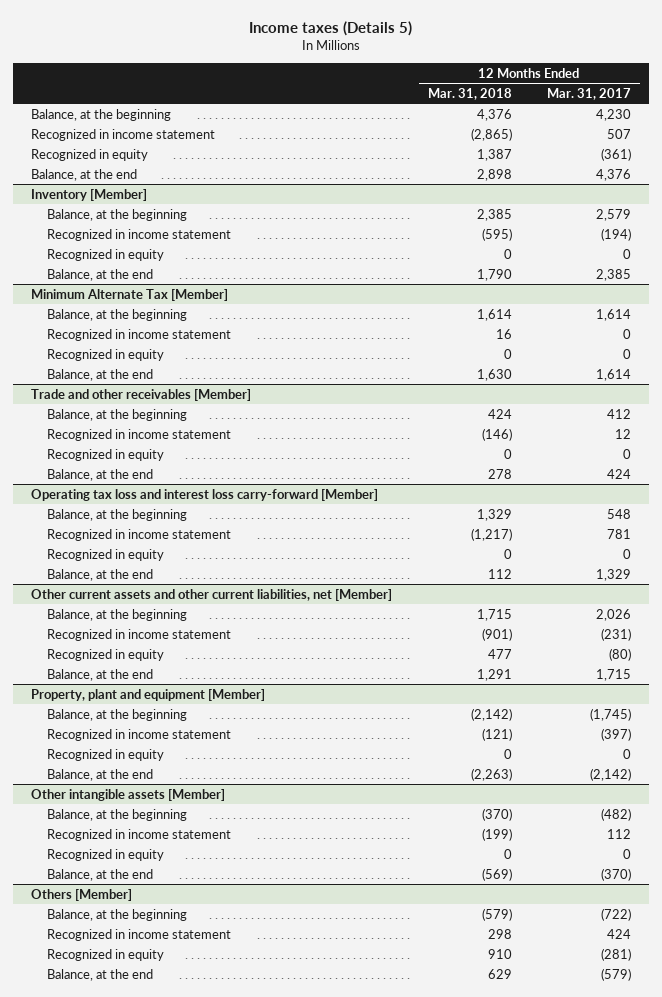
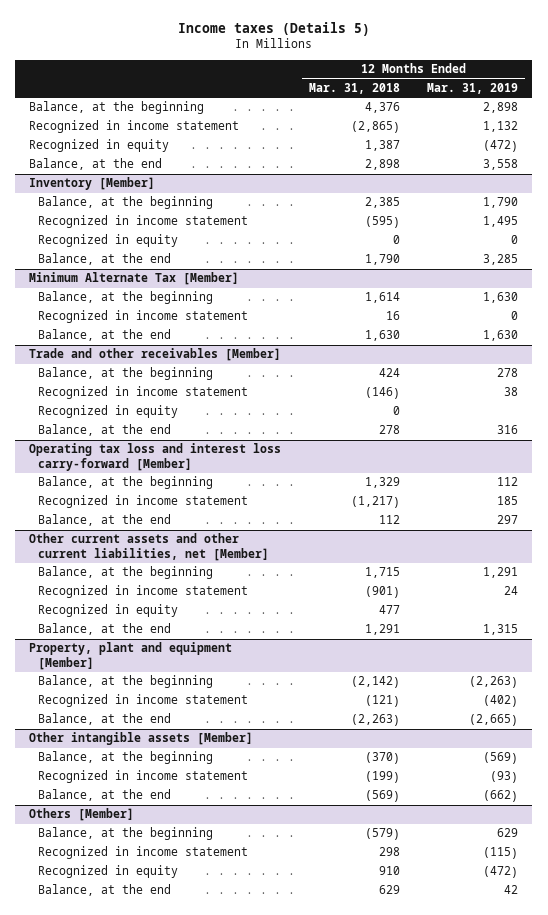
[547,87,632,100] Mar. 31, 2017 -> none
none -> [427,82,519,94] Mar. 31, 2019
[46,348,164,361] Recognized in equity -> none
[46,548,164,561] Recognized in equity -> none
[46,748,164,761] Recognized in equity -> none
[46,848,164,861] Recognized in equity -> none

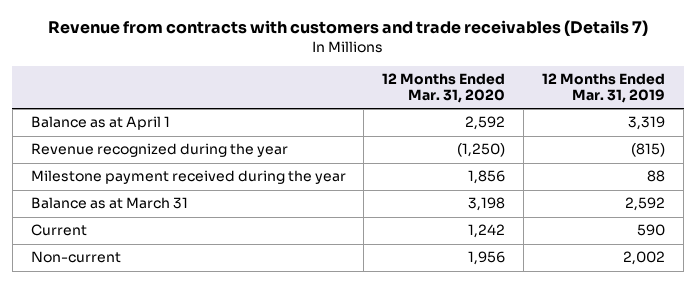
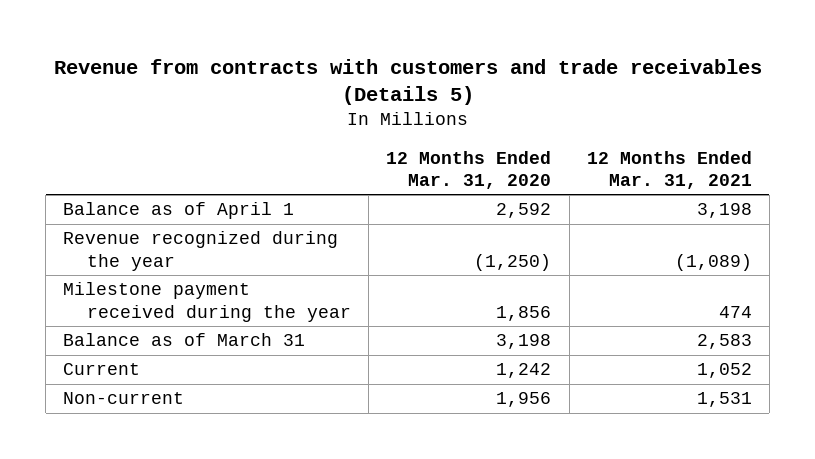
[47,20,648,37] Revenue from contracts with customers and trade receivables (Details 7) -> [53,58,762,106] Revenue from contracts with customers and trade receivables (Details 5)
[542,73,666,104] 12 Months Ended Mar. 31, 2019 -> none
none -> [586,150,752,189] 12 Months Ended Mar. 31, 2021
[30,116,170,131] Balance as at April 1 -> [63,202,295,220] Balance as of April 1
[30,197,188,210] Balance as at March 31 -> [63,333,306,347] Balance as of March 31

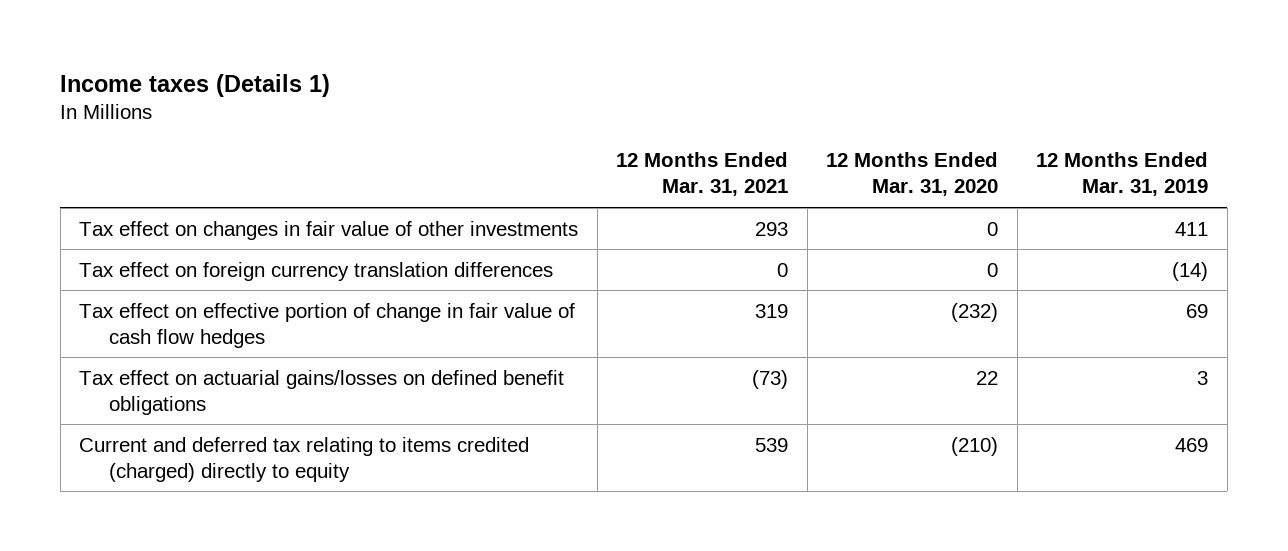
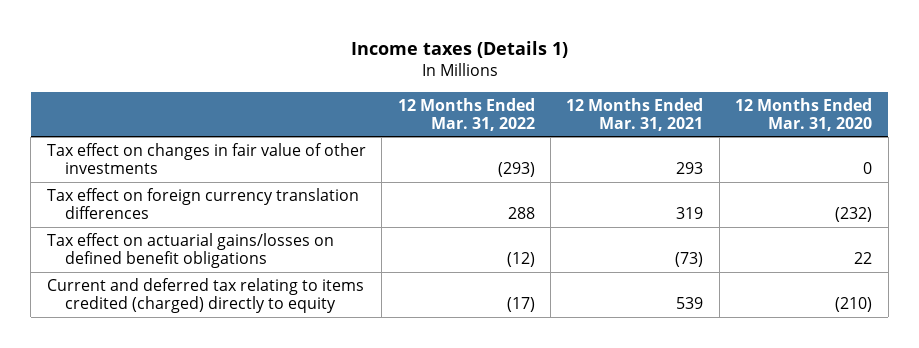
[1036,152,1209,197] 12 Months Ended Mar. 31, 2019 -> none
none -> [397,97,535,131] 12 Months Ended Mar. 31, 2022
[79,302,576,348] Tax effect on effective portion of change in fair value of cash flow hedges -> none
[777,262,789,277] 0 -> [676,206,704,219] 319
[987,262,999,277] 0 -> [835,206,873,222] (232)

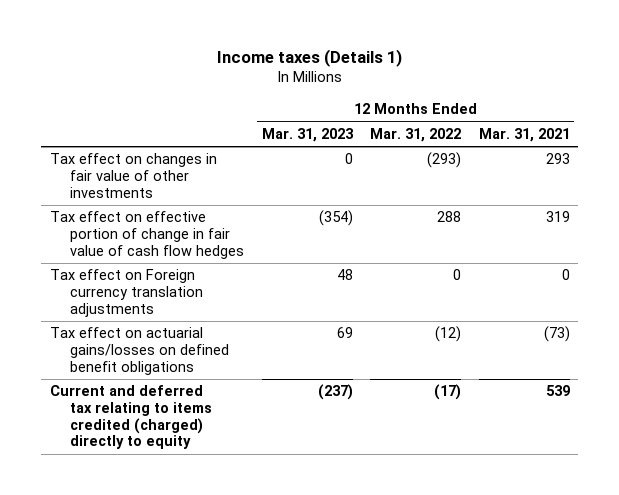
[735,97,873,131] 12 Months Ended Mar. 31, 2020 -> none
none -> [261,127,354,142] Mar. 31, 2023
none -> [49,211,245,259] Tax effect on effective portion of change in fair value of cash flow hedges
[46,187,359,219] Tax effect on foreign currency translation differences -> [49,269,204,317] Tax effect on Foreign currency translation adjustments
[507,206,535,219] 288 -> [453,269,462,281] 0
[676,206,704,219] 319 -> [561,269,570,281] 0

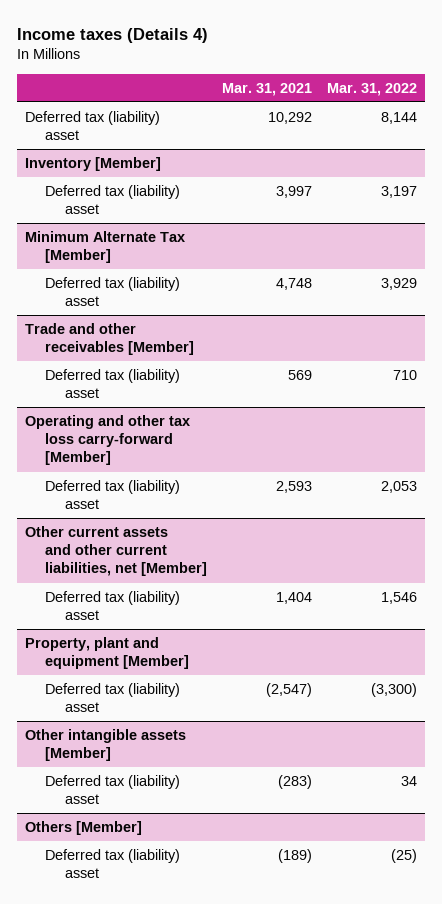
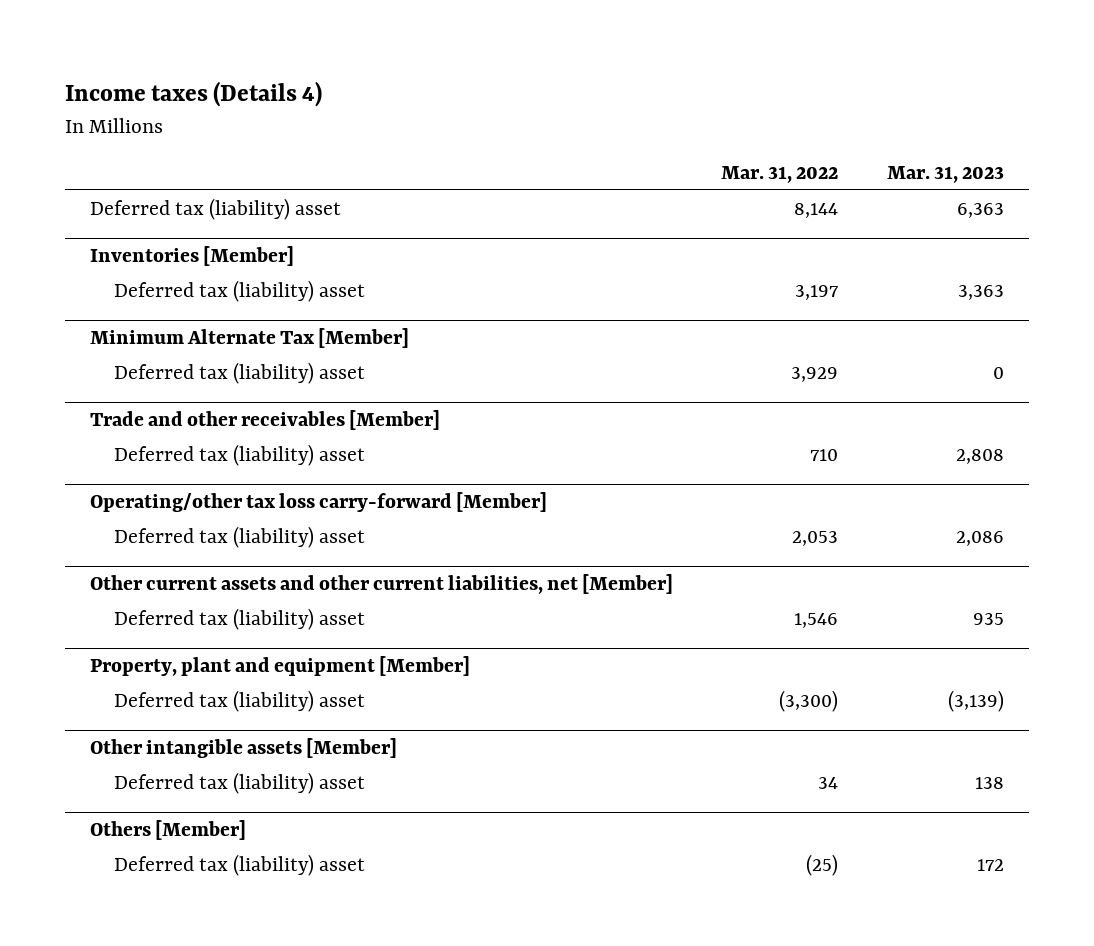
[222,82,313,96] Mar. 31, 2021 -> none
none -> [887,166,1005,184] Mar. 31, 2023
[24,157,161,172] Inventory [Member] -> [89,246,294,267] Inventories [Member]
[24,415,190,466] Operating and other tax loss carry-forward [Member] -> [89,492,547,513] Operating/other tax loss carry-forward [Member]

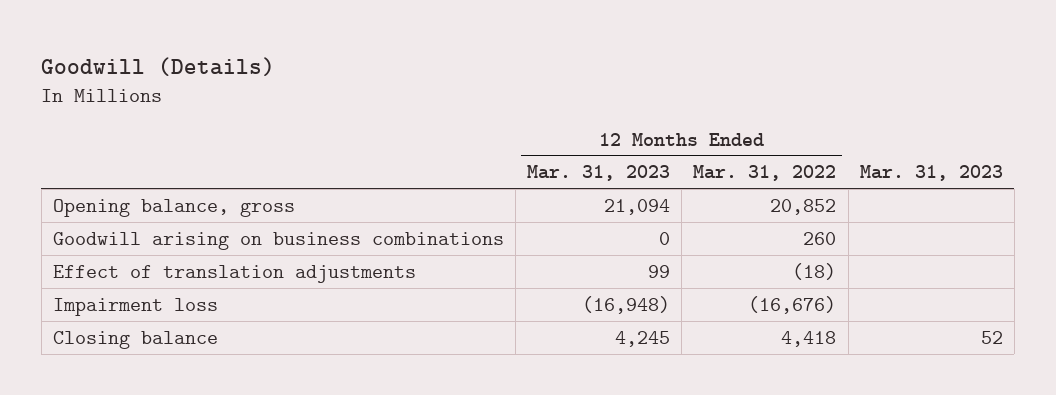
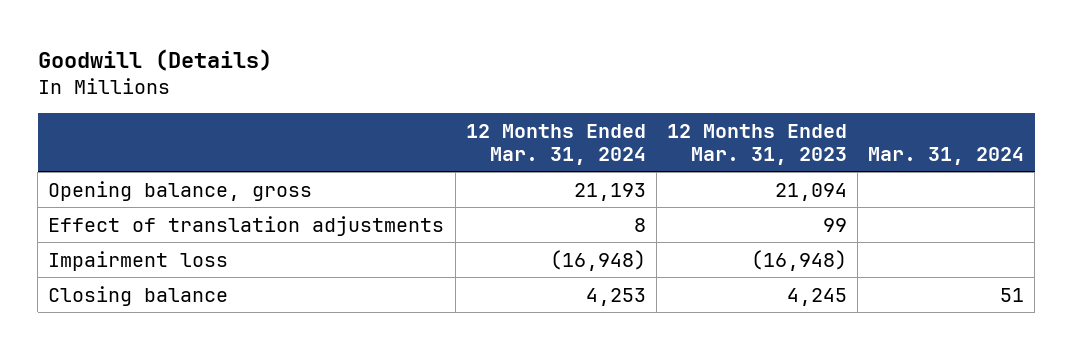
[693,165,837,182] Mar. 31, 2022 -> none
[859,165,1003,182] Mar. 31, 2023 -> none
none -> [465,124,646,165] 12 Months Ended Mar. 31, 2024
none -> [868,146,1025,165] Mar. 31, 2024
[53,231,505,250] Goodwill arising on business combinations -> none

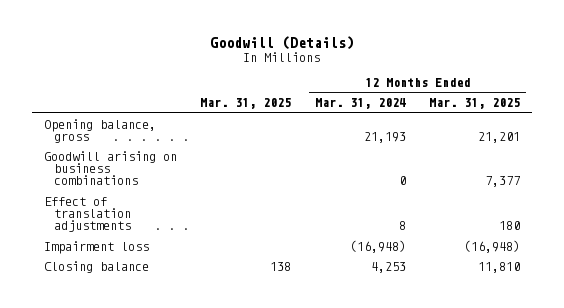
[666,124,847,165] 12 Months Ended Mar. 31, 2023 -> none
[868,146,1025,165] Mar. 31, 2024 -> none
none -> [200,98,292,110] Mar. 31, 2025
none -> [429,98,521,110] Mar. 31, 2025
none -> [43,150,177,186] Goodwill arising on business combinations

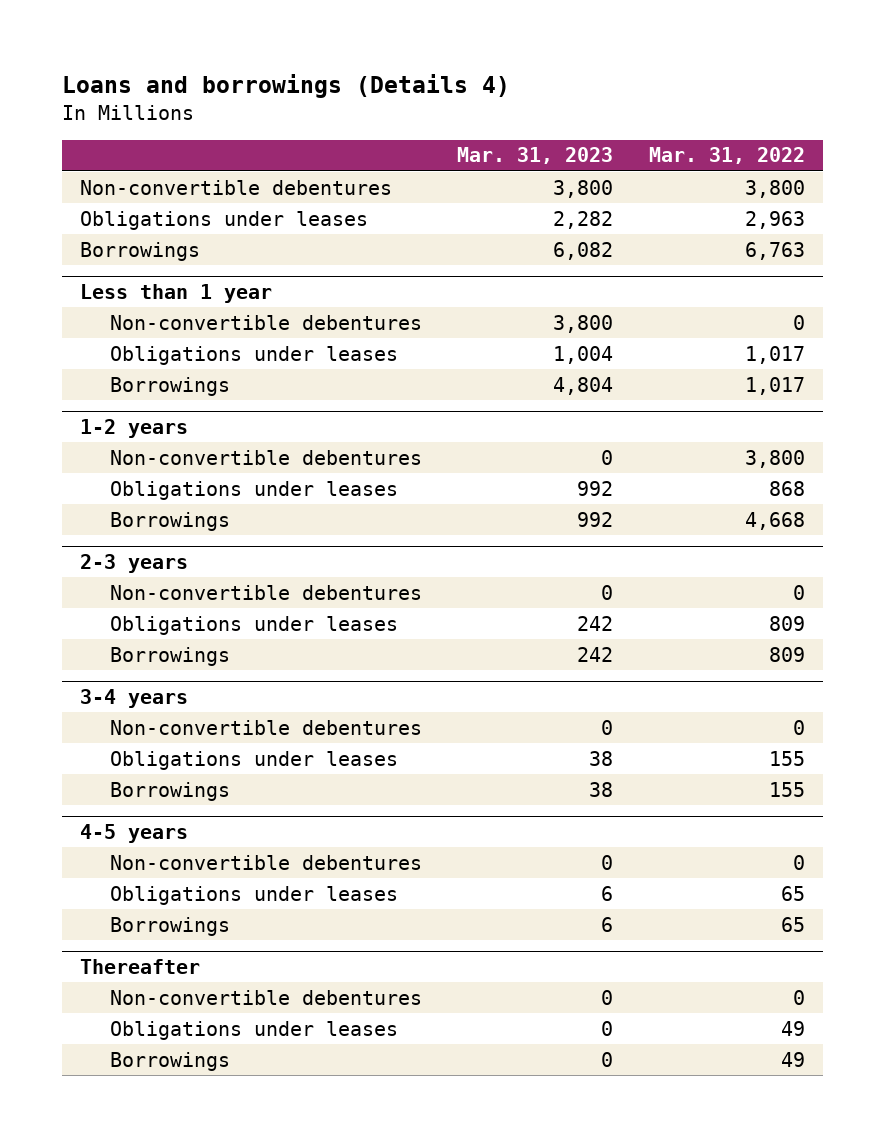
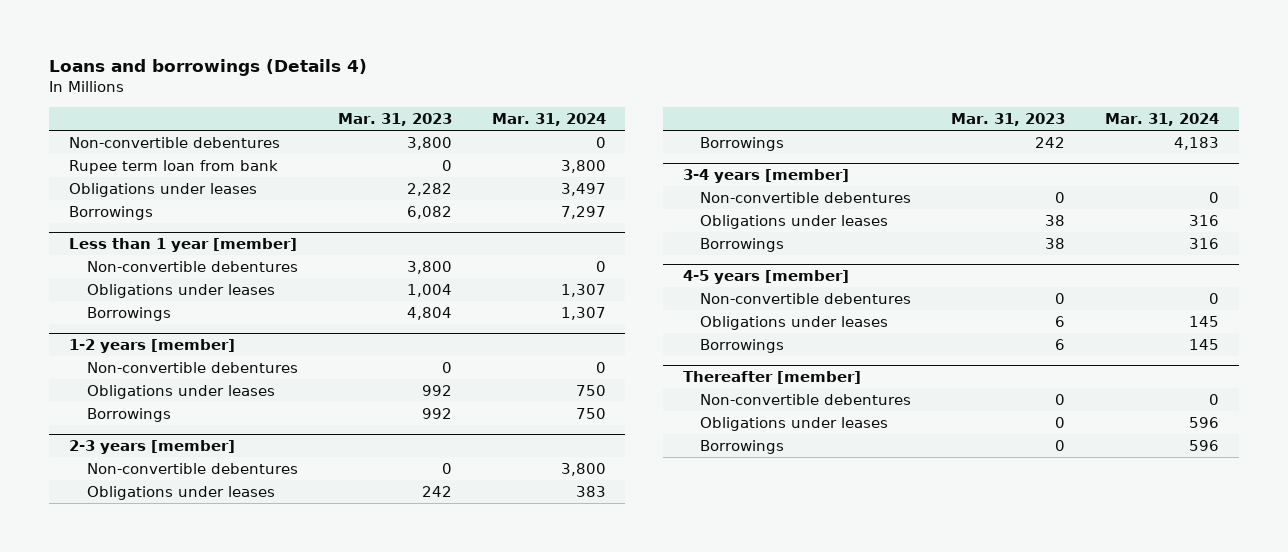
[648,147,805,165] Mar. 31, 2022 -> none
none -> [491,113,606,127] Mar. 31, 2024
none -> [69,159,279,174] Rupee term loan from bank
[79,284,272,304] Less than 1 year -> [69,238,298,253] Less than 1 year [member]
[79,419,188,439] 1-2 years -> [69,339,236,354] 1-2 years [member]
[79,554,188,574] 2-3 years -> [69,440,236,455] 2-3 years [member]
[79,689,188,709] 3-4 years -> [682,169,849,184] 3-4 years [member]
[79,824,188,844] 4-5 years -> [682,270,849,285] 4-5 years [member]
[79,959,200,975] Thereafter -> [682,371,861,385] Thereafter [member]

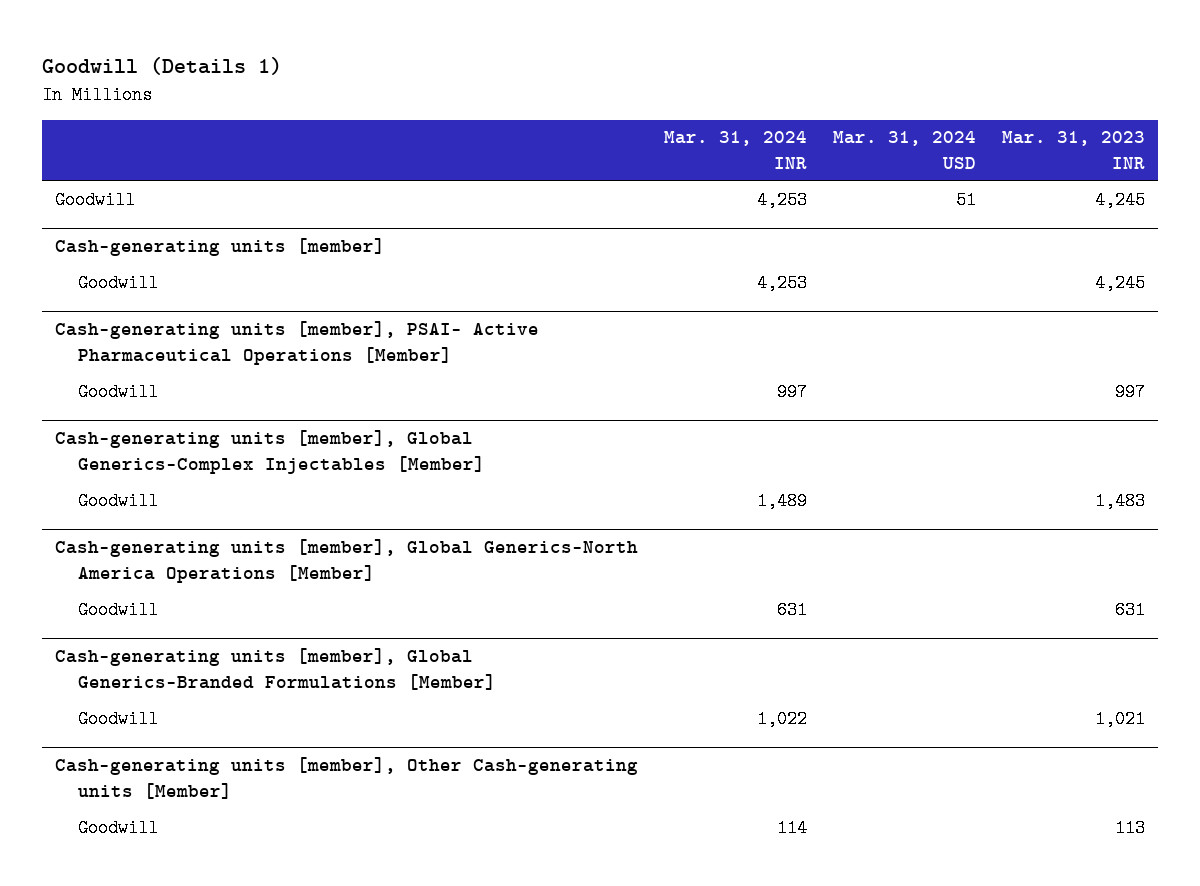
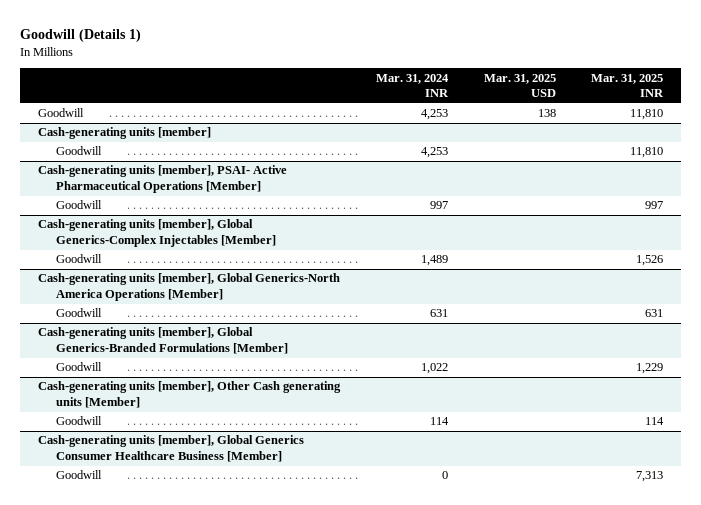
[833,131,977,169] Mar. 31, 2024 USD -> none
[1002,131,1146,169] Mar. 31, 2023 INR -> none
none -> [483,73,556,98] Mar. 31, 2025 USD
none -> [591,73,665,98] Mar. 31, 2025 INR
[54,757,638,800] Cash-generating units [member], Other Cash-generating units [Member] -> [37,381,341,409] Cash-generating units [member], Other Cash generating units [Member]
none -> [37,435,304,463] Cash-generating units [member], Global Generics Consumer Healthcare Business [Member]
none -> [55,470,102,480] Goodwill

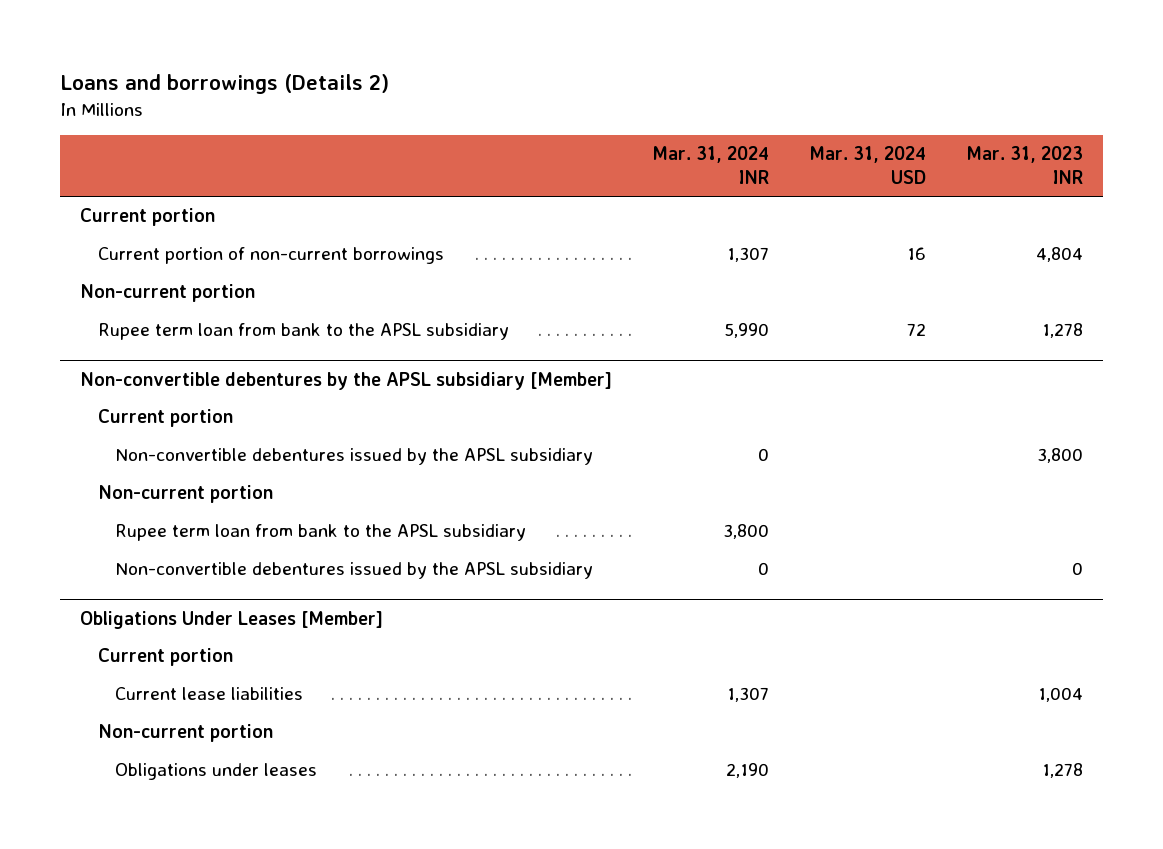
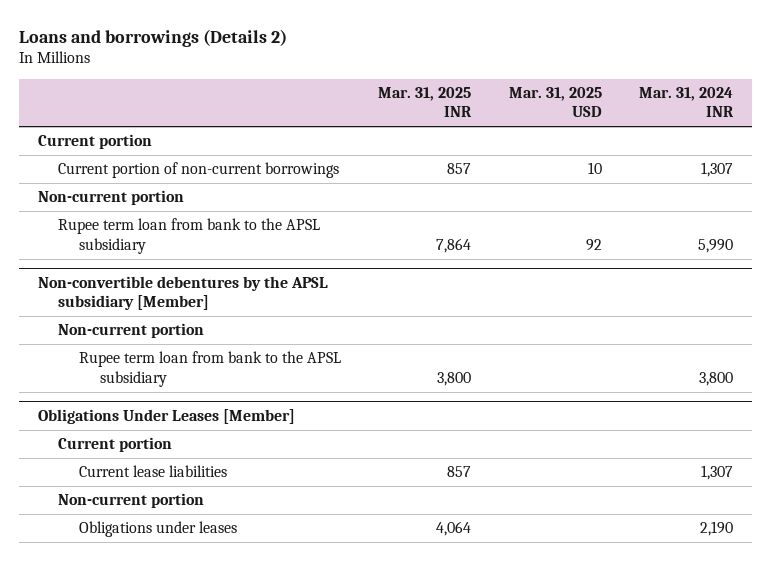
[808,146,926,184] Mar. 31, 2024 USD -> none
[965,146,1083,184] Mar. 31, 2023 INR -> none
none -> [378,87,473,118] Mar. 31, 2025 INR
none -> [508,87,602,118] Mar. 31, 2025 USD
[97,409,233,428] Current portion -> none
[115,448,594,466] Non-convertible debentures issued by the APSL subsidiary -> none
[115,562,594,580] Non-convertible debentures issued by the APSL subsidiary -> none

